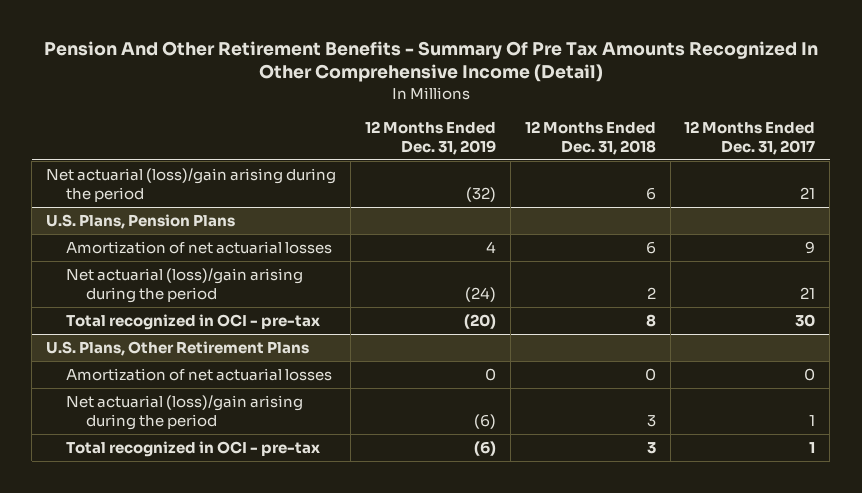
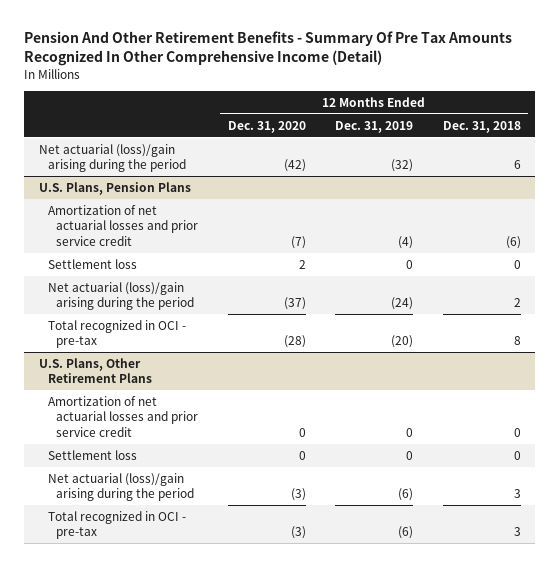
[684,120,816,155] 12 Months Ended Dec. 31, 2017 -> none
none -> [227,120,306,133] Dec. 31, 2020
[66,241,333,255] Amortization of net actuarial losses -> [47,204,199,246] Amortization of net actuarial losses and prior service credit
[485,241,496,254] 4 -> [398,235,414,249] (4)
[645,241,656,255] 6 -> [505,235,521,249] (6)
none -> [47,258,137,269] Settlement loss
[66,368,333,382] Amortization of net actuarial losses -> [47,395,199,437] Amortization of net actuarial losses and prior service credit
none -> [47,449,137,460] Settlement loss

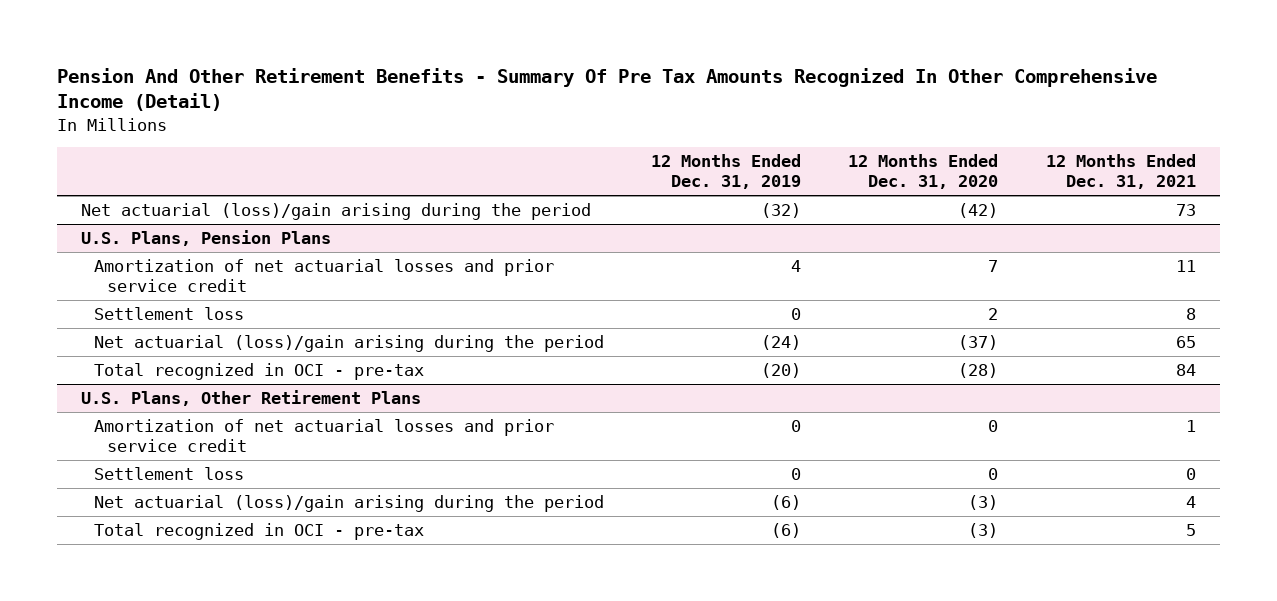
[442,120,521,133] Dec. 31, 2018 -> none
none -> [1045,154,1196,190] 12 Months Ended Dec. 31, 2021
[290,235,306,249] (7) -> [988,259,999,272] 7
[398,235,414,249] (4) -> [791,259,802,272] 4

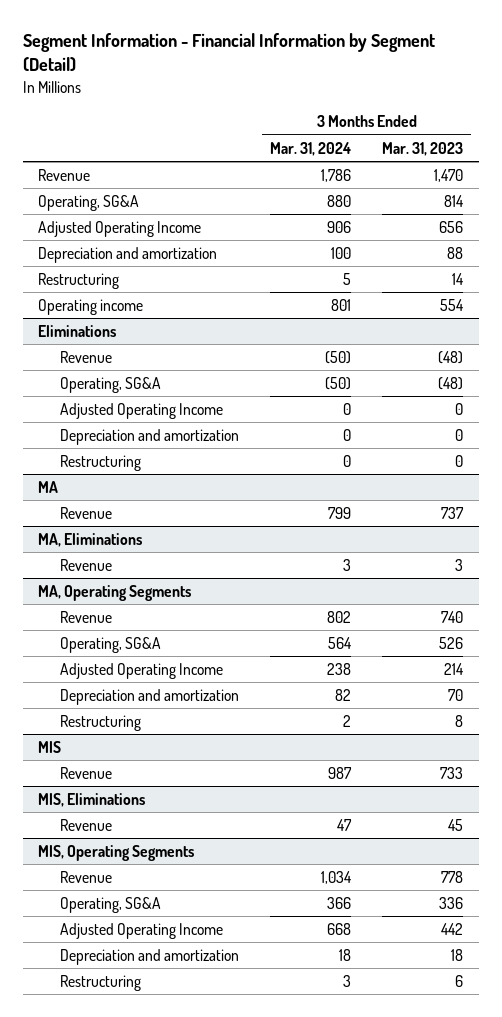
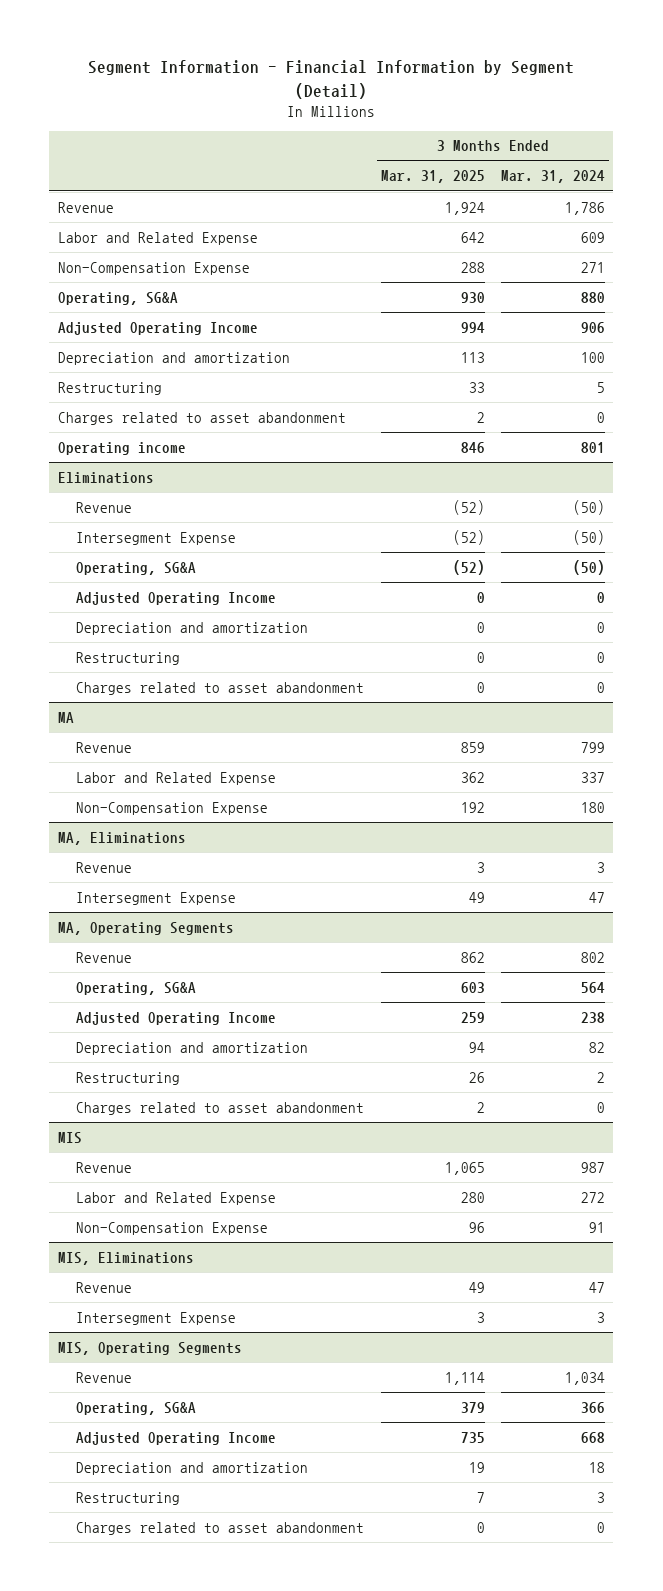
[382,141,464,156] Mar. 31, 2023 -> none
none -> [380,170,485,184] Mar. 31, 2025
none -> [57,231,258,245] Labor and Related Expense
none -> [57,261,250,275] Non-Compensation Expense
none -> [57,411,346,425] Charges related to asset abandonment
none -> [76,531,237,545] Intersegment Expense
none -> [76,681,365,695] Charges related to asset abandonment
none -> [76,771,277,785] Labor and Related Expense
none -> [76,801,269,815] Non-Compensation Expense
none -> [76,891,237,905] Intersegment Expense
none -> [76,1101,365,1115] Charges related to asset abandonment
none -> [76,1191,277,1205] Labor and Related Expense
none -> [76,1221,269,1235] Non-Compensation Expense
none -> [76,1311,237,1325] Intersegment Expense
none -> [76,1521,365,1535] Charges related to asset abandonment

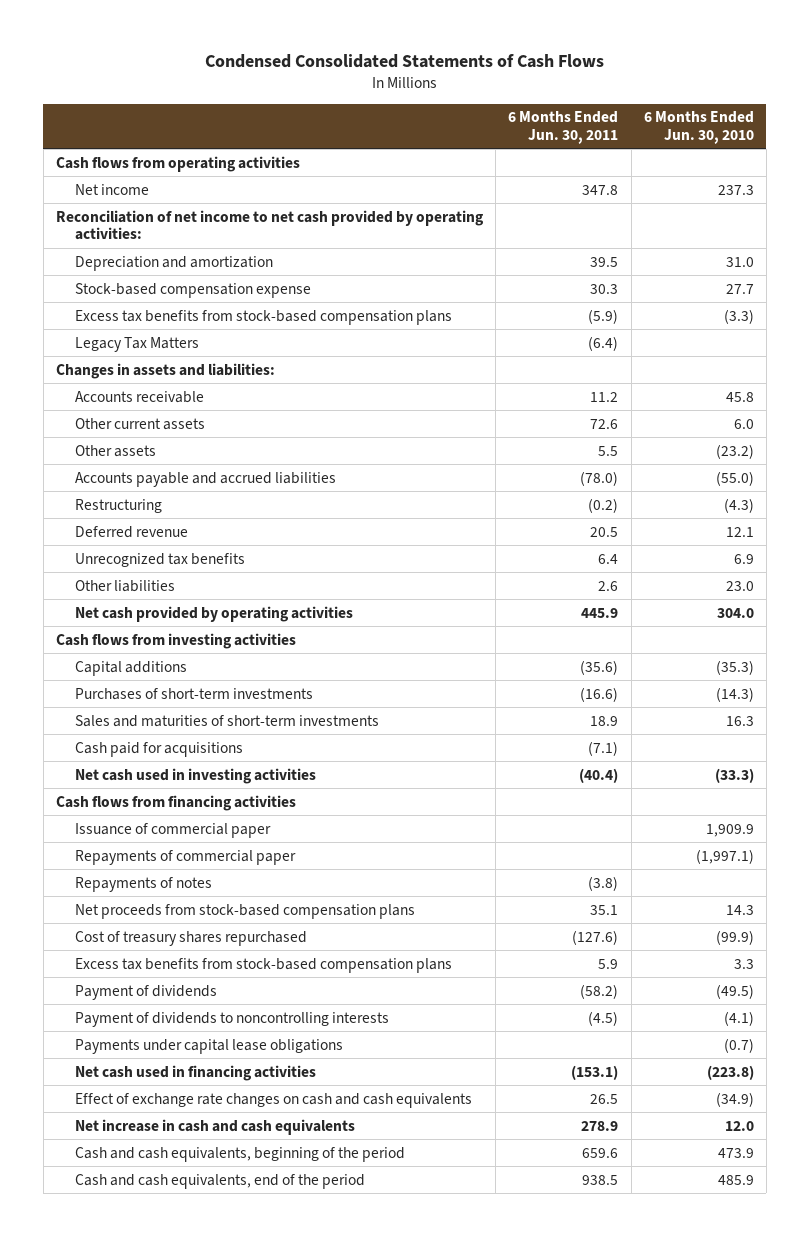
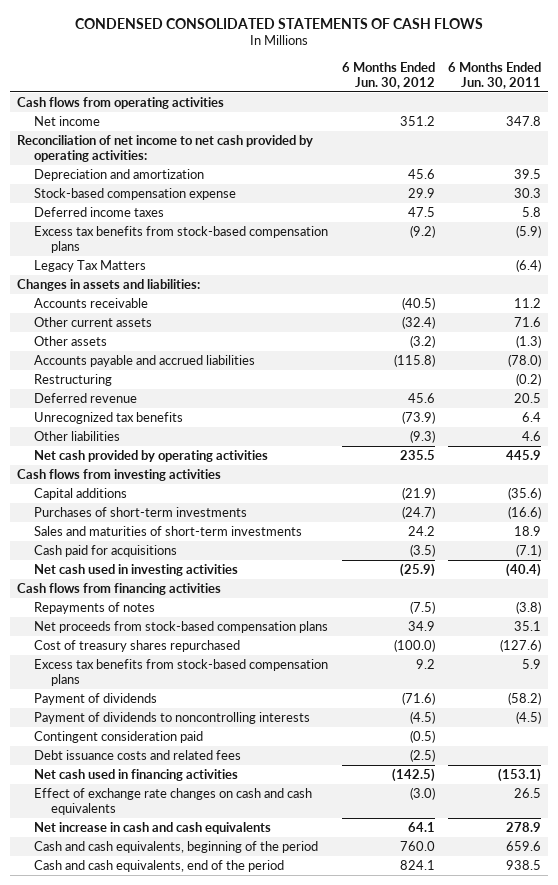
[204,54,604,69] Condensed Consolidated Statements of Cash Flows -> [75,17,484,29] CONDENSED CONSOLIDATED STATEMENTS OF CASH FLOWS
[643,111,754,145] 6 Months Ended Jun. 30, 2010 -> none
none -> [341,61,435,89] 6 Months Ended Jun. 30, 2012
none -> [33,206,164,217] Deferred income taxes
[590,418,619,429] 72.6 -> [514,316,542,327] 71.6
[598,445,619,456] 5.5 -> [516,334,542,348] (1.3)
[598,580,619,591] 2.6 -> [522,430,542,441] 4.6
[74,822,271,838] Issuance of commercial paper -> none
[74,849,296,865] Repayments of commercial paper -> none
[74,1038,343,1054] Payments under capital lease obligations -> none
none -> [33,730,203,743] Contingent consideration paid
none -> [33,749,241,760] Debt issuance costs and related fees

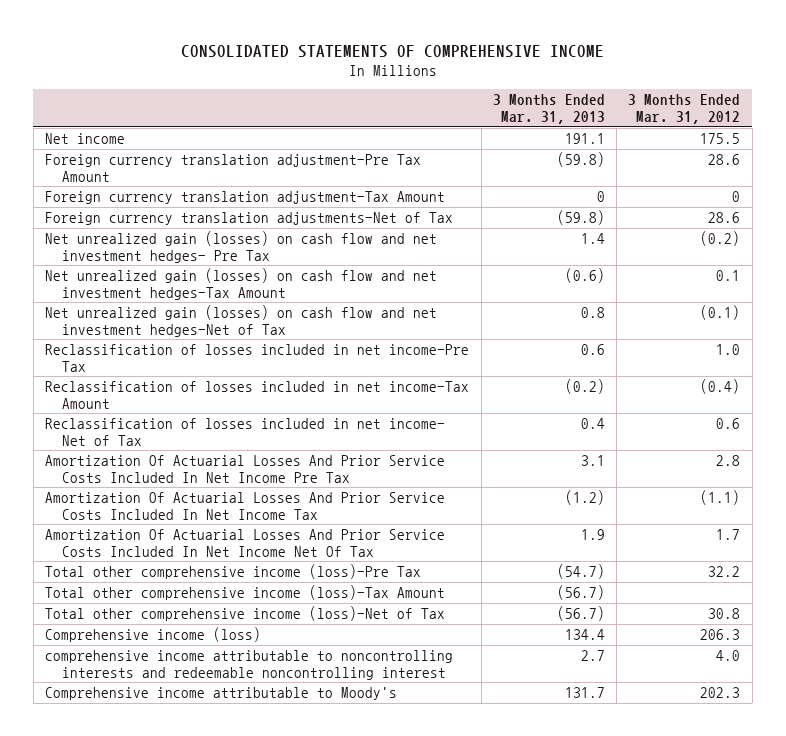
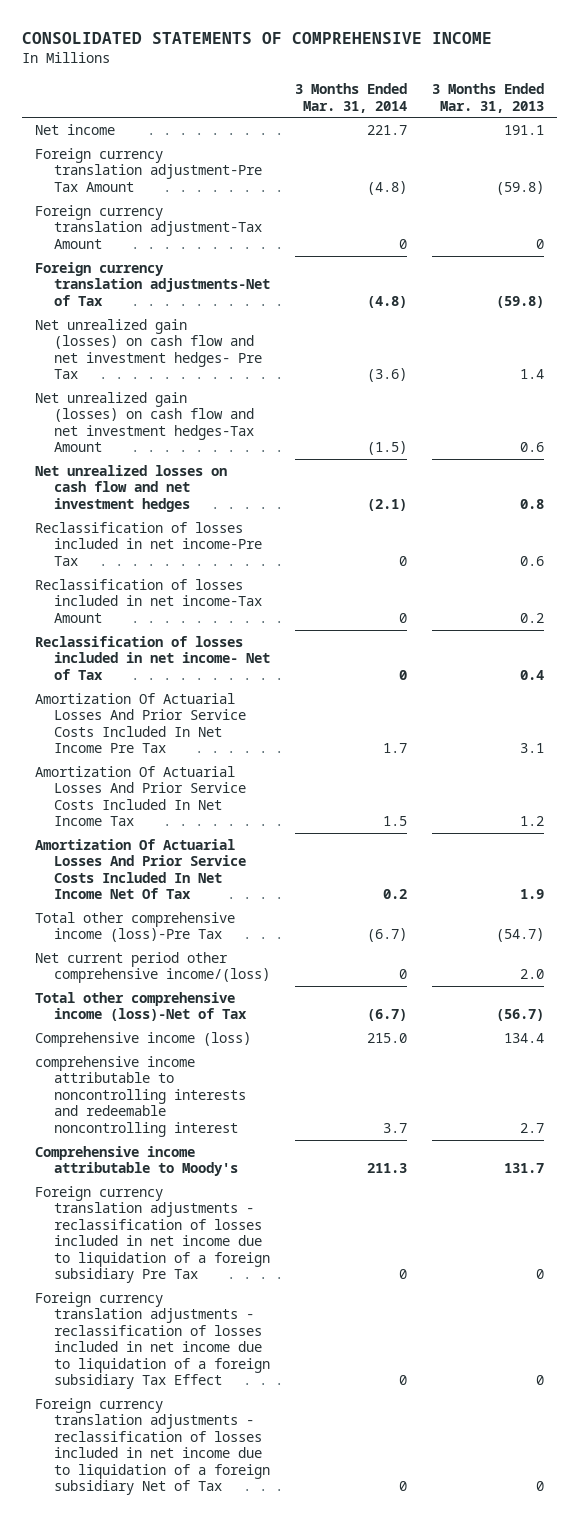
[628,94,741,125] 3 Months Ended Mar. 31, 2012 -> none
none -> [295,83,408,113] 3 Months Ended Mar. 31, 2014
[564,267,605,283] (0.6) -> [520,442,545,453] 0.6
[45,304,438,337] Net unrealized gain (losses) on cash flow and net investment hedges-Net of Tax -> [34,464,227,512] Net unrealized losses on cash flow and net investment hedges
[564,378,605,394] (0.2) -> [520,612,545,623] 0.2
[564,489,605,505] (1.2) -> [520,816,545,827] 1.2
[45,584,446,600] Total other comprehensive income (loss)-Tax Amount -> [34,951,271,984] Net current period other comprehensive income/(loss)
[556,584,605,600] (56.7) -> [520,969,545,980] 2.0
none -> [34,1185,271,1284] Foreign currency translation adjustments - reclassification of losses included in net income due to liquidation of a foreign subsidiary Pre Tax
none -> [34,1291,271,1390] Foreign currency translation adjustments - reclassification of losses included in net income due to liquidation of a foreign subsidiary Tax Effect
none -> [34,1397,271,1496] Foreign currency translation adjustments - reclassification of losses included in net income due to liquidation of a foreign subsidiary Net of Tax

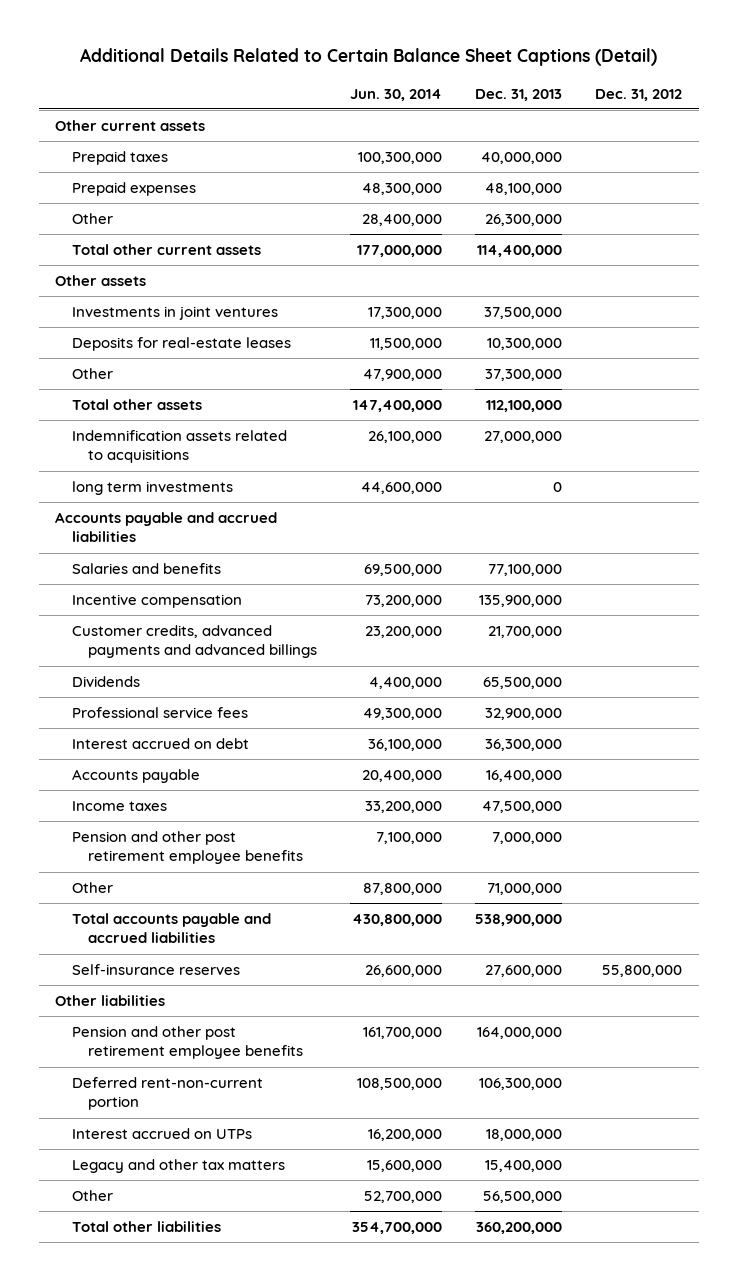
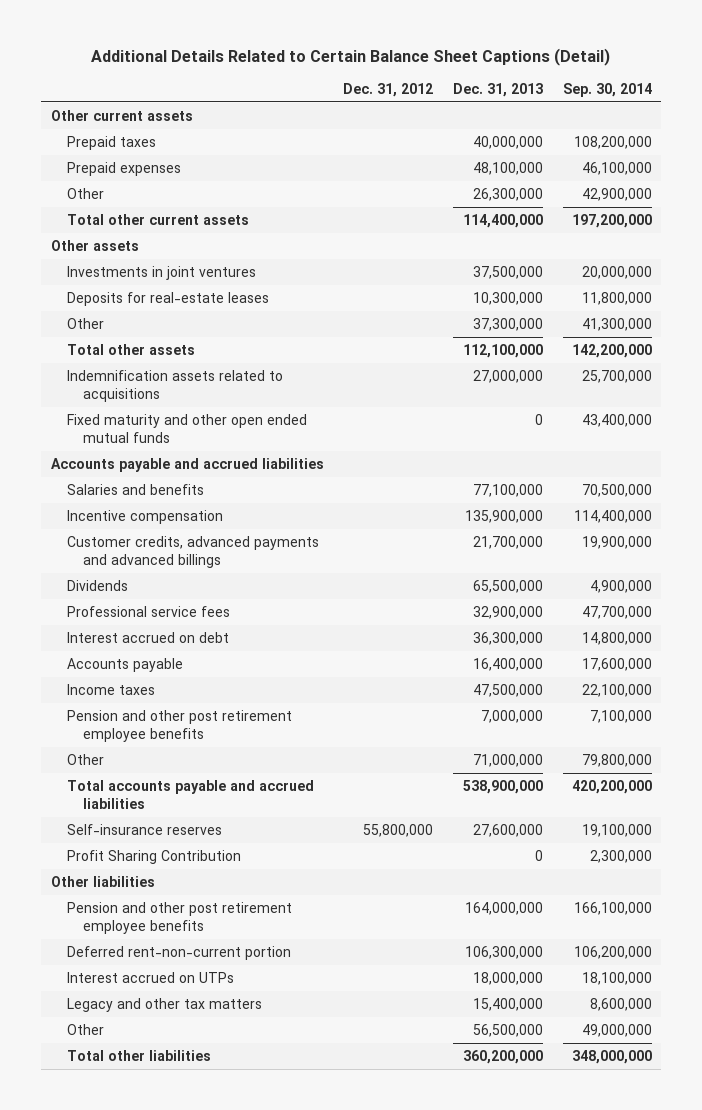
[350,88,443,101] Jun. 30, 2014 -> none
none -> [562,82,652,97] Sep. 30, 2014
[71,481,233,496] long term investments -> [66,413,307,443] Fixed maturity and other open ended mutual funds
none -> [66,849,241,864] Profit Sharing Contribution

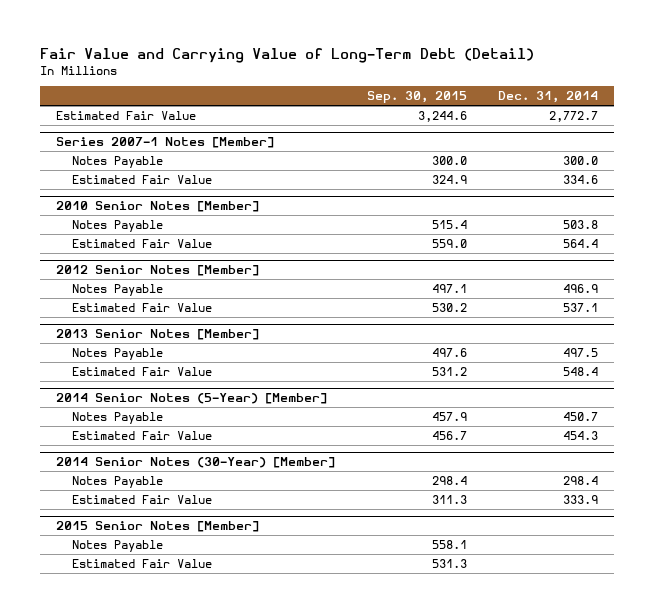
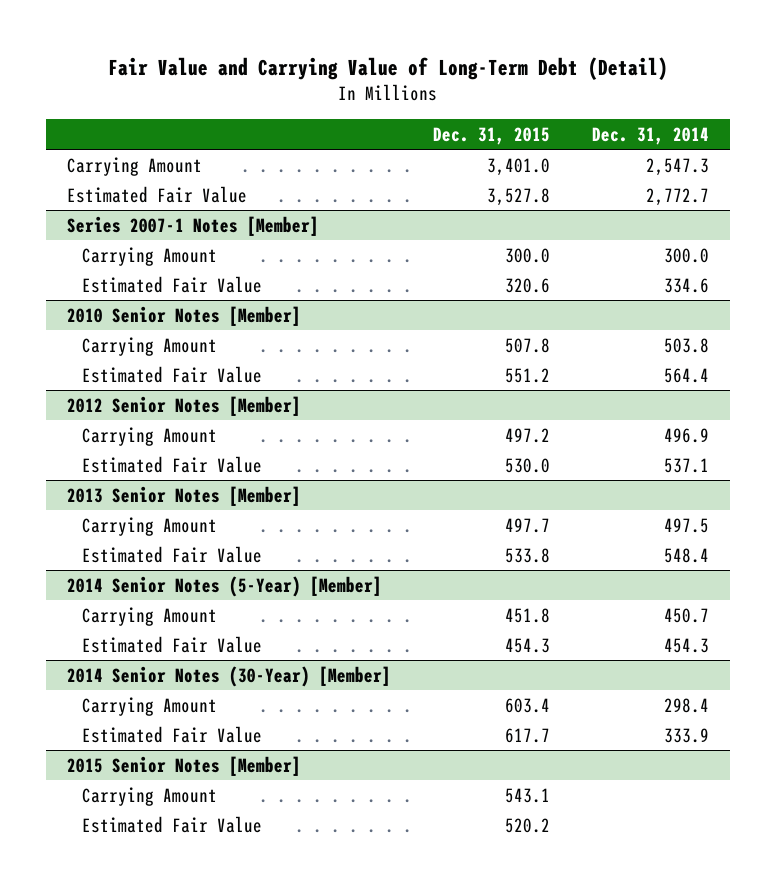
[366,91,467,104] Sep. 30, 2015 -> none
none -> [432,126,550,145] Dec. 31, 2015
none -> [66,156,202,176] Carrying Amount
[72,155,164,168] Notes Payable -> none
none -> [82,246,218,266] Carrying Amount
[72,219,164,232] Notes Payable -> [82,336,218,356] Carrying Amount
[72,283,164,296] Notes Payable -> [82,426,218,446] Carrying Amount
[72,347,164,360] Notes Payable -> [82,516,218,536] Carrying Amount
[72,411,164,424] Notes Payable -> [82,606,218,626] Carrying Amount
[72,475,164,488] Notes Payable -> [82,696,218,716] Carrying Amount
[72,539,164,552] Notes Payable -> none
none -> [82,786,218,806] Carrying Amount

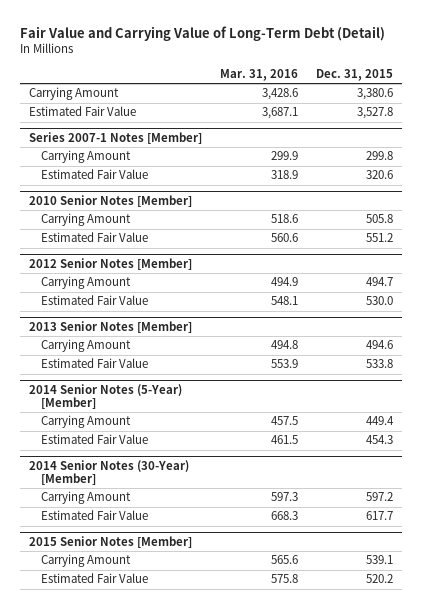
[591,126,709,145] Dec. 31, 2014 -> none
none -> [220,69,299,82] Mar. 31, 2016
[486,157,550,176] 3,401.0 -> [357,88,394,101] 3,380.6
[504,247,550,263] 300.0 -> [366,151,394,161] 299.8
[504,337,550,353] 507.8 -> [366,214,394,224] 505.8
[504,427,550,443] 497.2 -> [366,277,394,287] 494.7
[504,517,550,533] 497.7 -> [366,340,394,350] 494.6
[504,607,550,623] 451.8 -> [366,416,395,426] 449.4
[504,697,550,713] 603.4 -> [366,492,394,502] 597.2
[504,787,550,803] 543.1 -> [366,555,394,565] 539.1

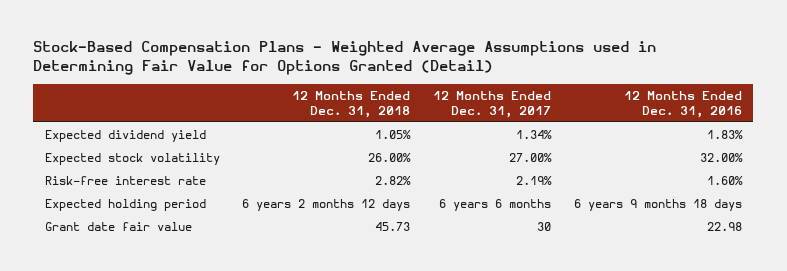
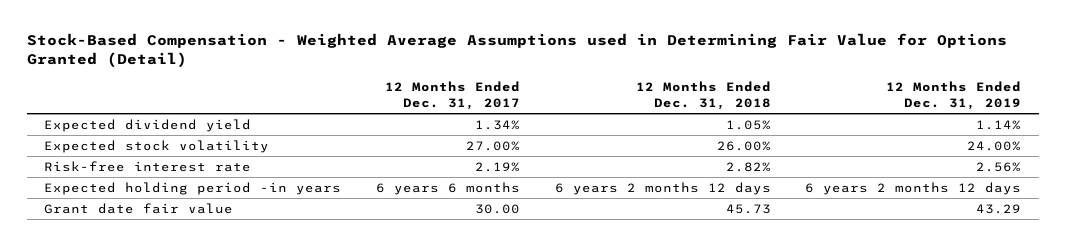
[33,41,657,76] Stock-Based Compensation Plans - Weighted Average Assumptions used in Determining Fair Value for Options Granted (Detail) -> [26,33,1007,69] Stock-Based Compensation - Weighted Average Assumptions used in Determining Fair Value for Options Granted (Detail)
[624,90,743,118] 12 Months Ended Dec. 31, 2016 -> none
none -> [886,81,1022,111] 12 Months Ended Dec. 31, 2019
[44,199,206,212] Expected holding period -> [43,181,341,195] Expected holding period -in years
[537,222,552,232] 30 -> [474,203,520,214] 30.00

